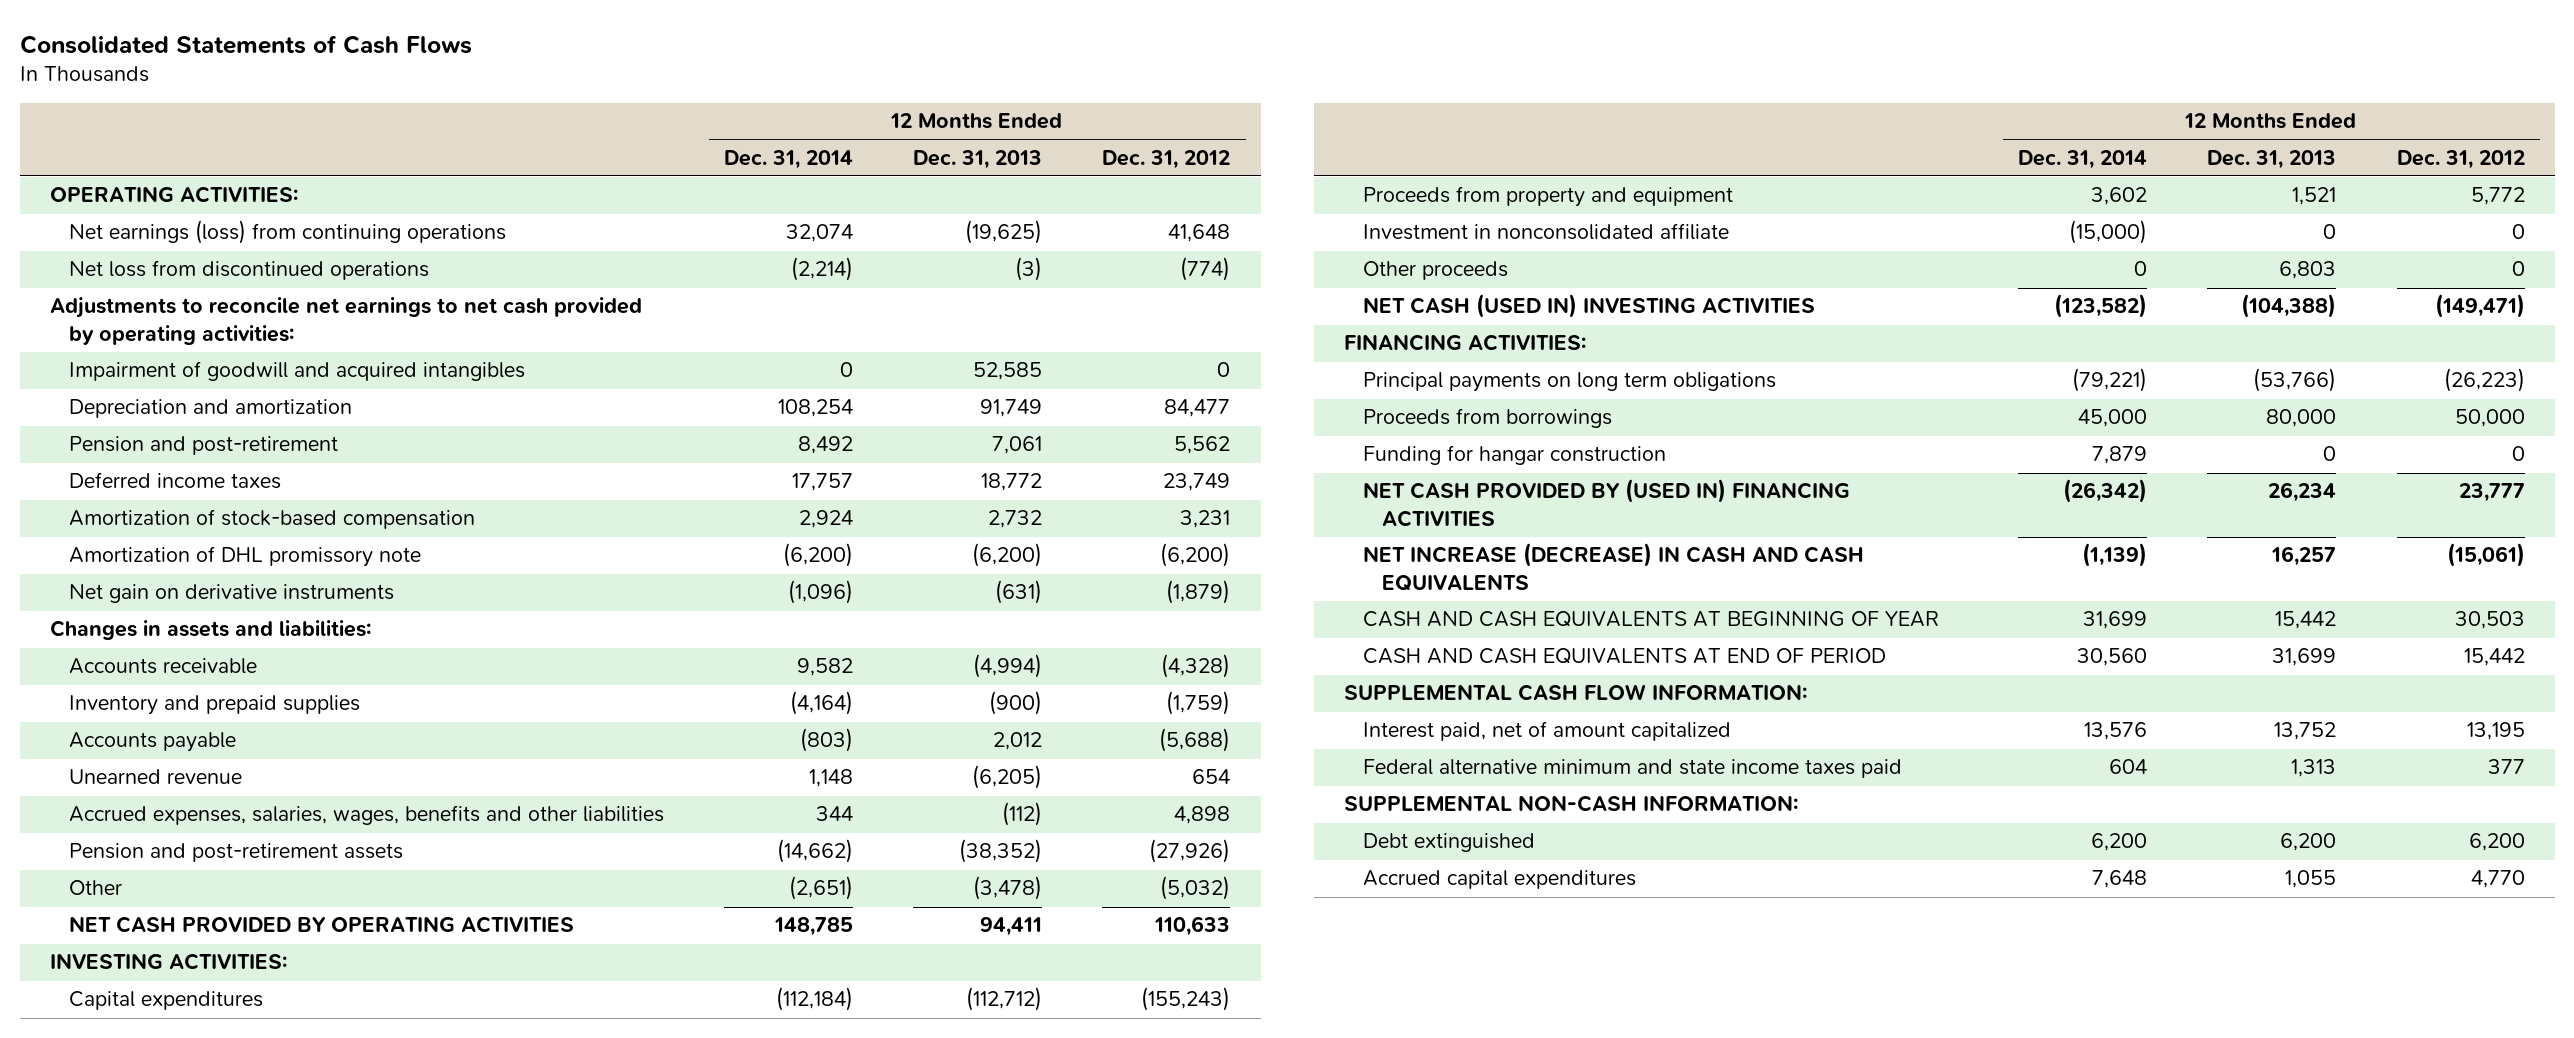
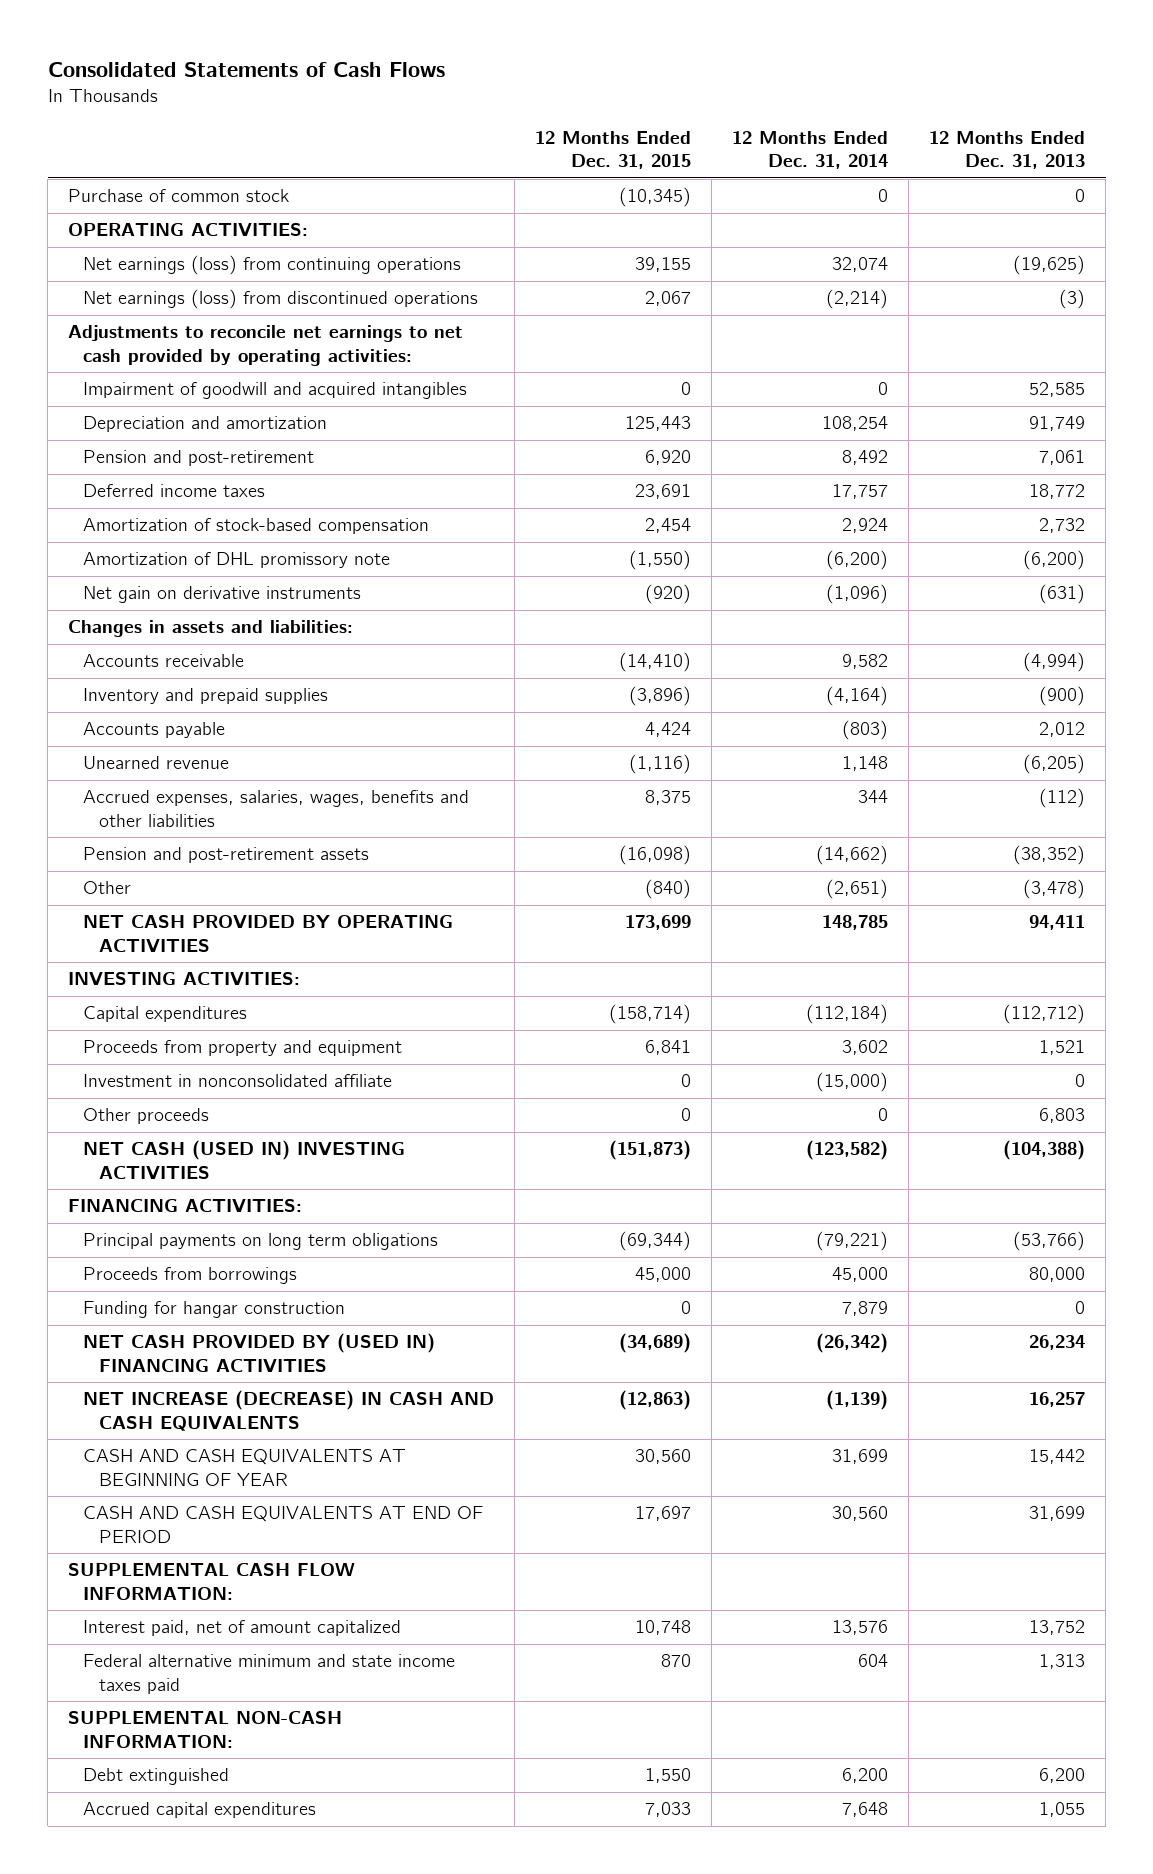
[1102,149,1231,169] Dec. 31, 2012 -> none
none -> [535,130,692,170] 12 Months Ended Dec. 31, 2015
none -> [68,189,290,203] Purchase of common stock
[68,260,429,281] Net loss from discontinued operations -> [83,289,479,310] Net earnings (loss) from discontinued operations

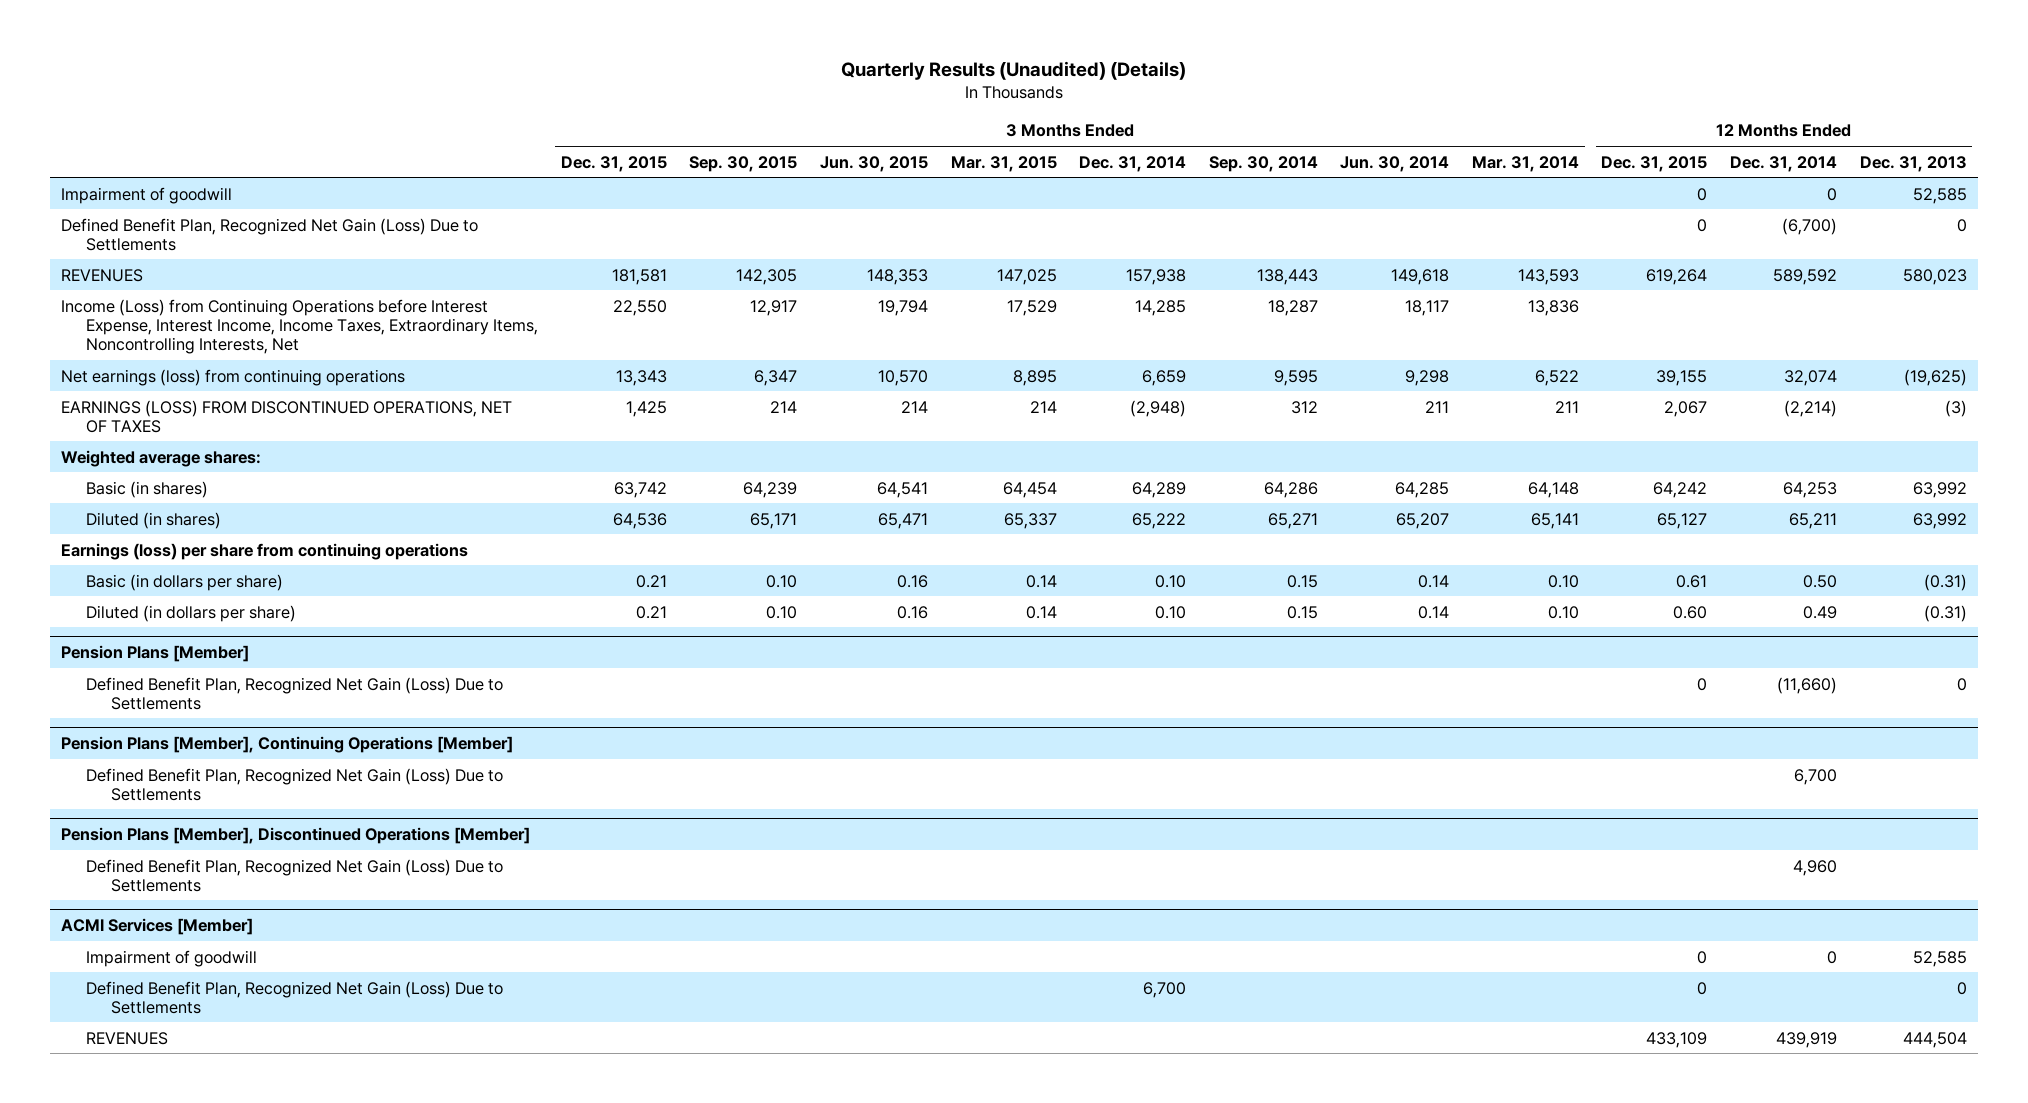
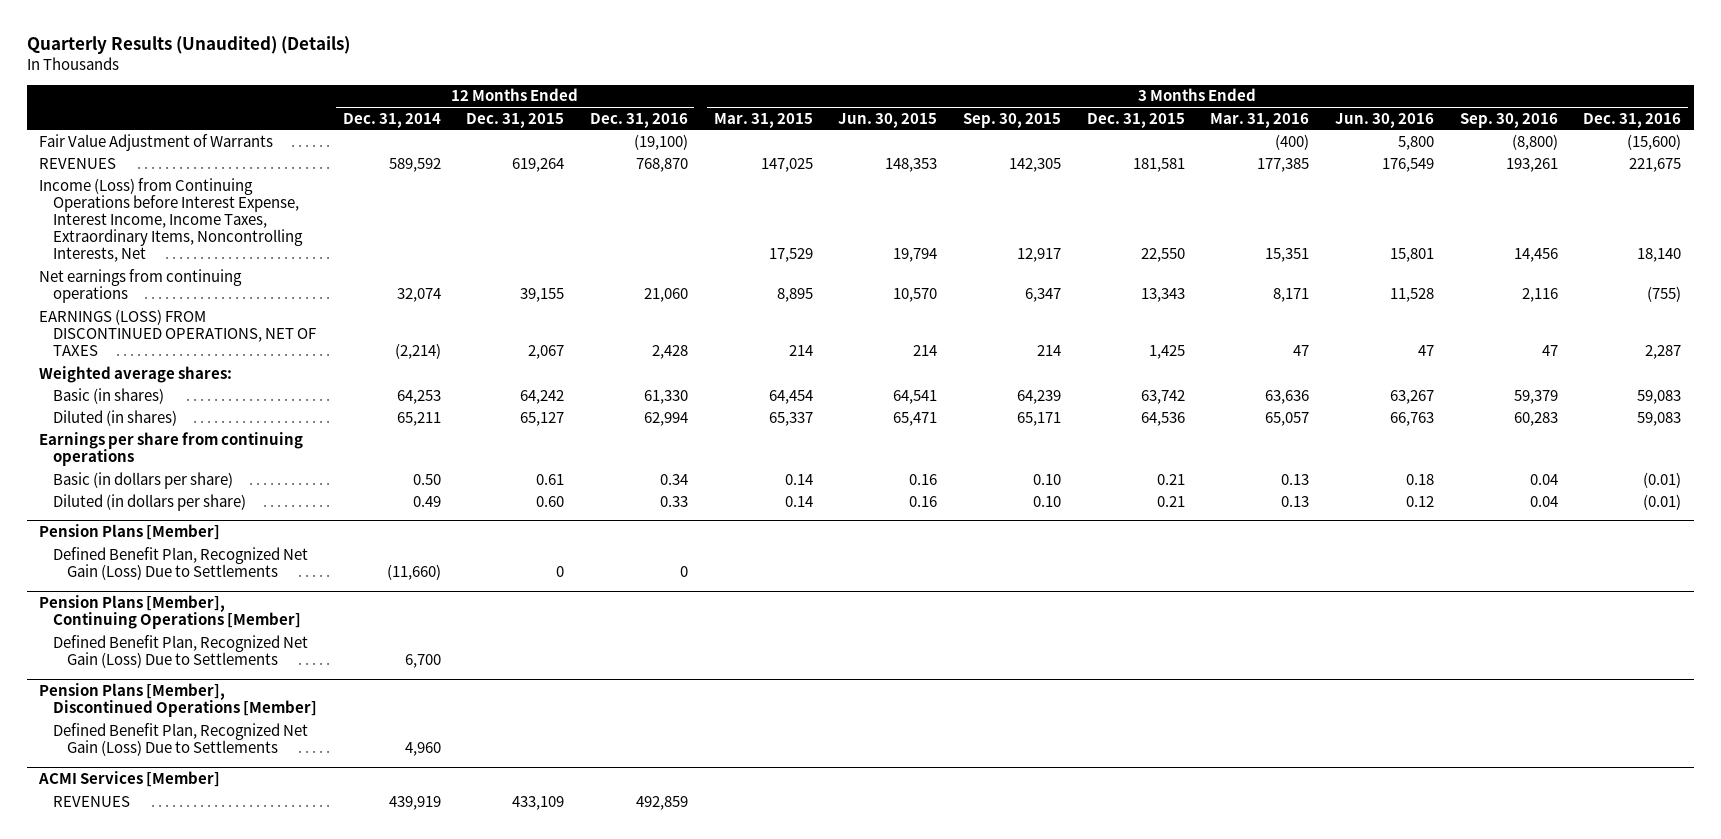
[1079,155,1187,172] Dec. 31, 2014 -> none
[1208,155,1318,172] Sep. 30, 2014 -> none
[1340,155,1450,172] Jun. 30, 2014 -> none
[1471,155,1579,172] Mar. 31, 2014 -> none
[1859,155,1967,172] Dec. 31, 2013 -> none
none -> [590,112,689,128] Dec. 31, 2016
none -> [1210,112,1310,128] Mar. 31, 2016
none -> [1334,112,1434,128] Jun. 30, 2016
none -> [1459,112,1558,128] Sep. 30, 2016
none -> [1583,112,1682,128] Dec. 31, 2016
[61,186,233,204] Impairment of goodwill -> none
[61,217,479,251] Defined Benefit Plan, Recognized Net Gain (Loss) Due to Settlements -> none
none -> [39,133,274,151] Fair Value Adjustment of Warrants
[61,368,406,386] Net earnings (loss) from continuing operations -> [39,268,243,303] Net earnings from continuing operations
[61,542,469,560] Earnings (loss) per share from continuing operations -> [39,431,304,466] Earnings per share from continuing operations
[86,949,258,967] Impairment of goodwill -> none
[86,980,504,1014] Defined Benefit Plan, Recognized Net Gain (Loss) Due to Settlements -> none

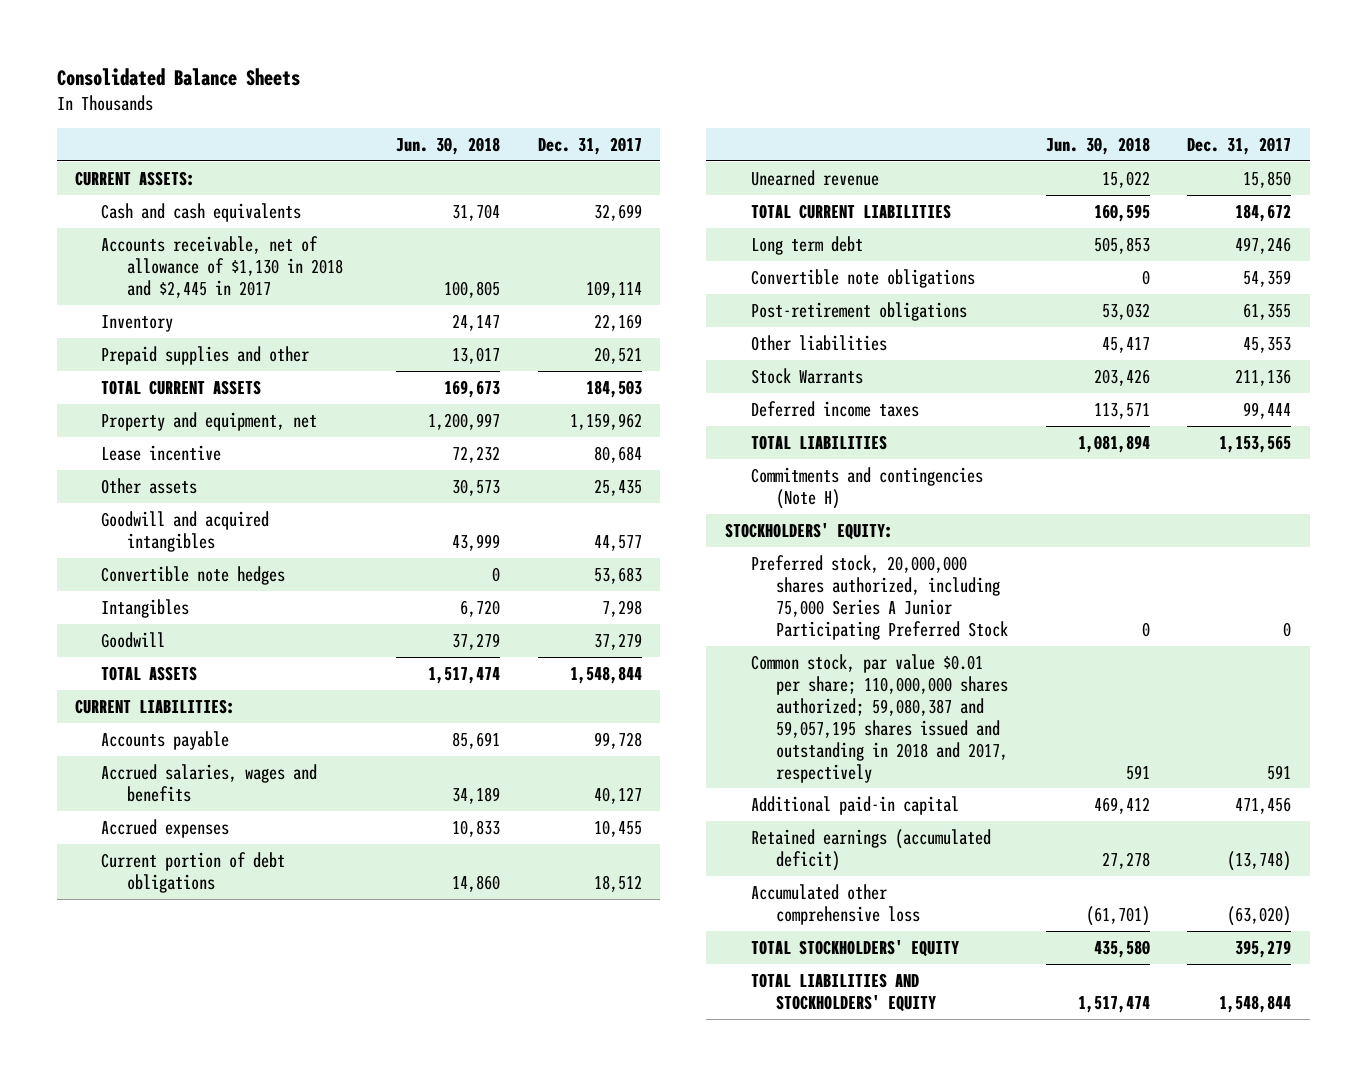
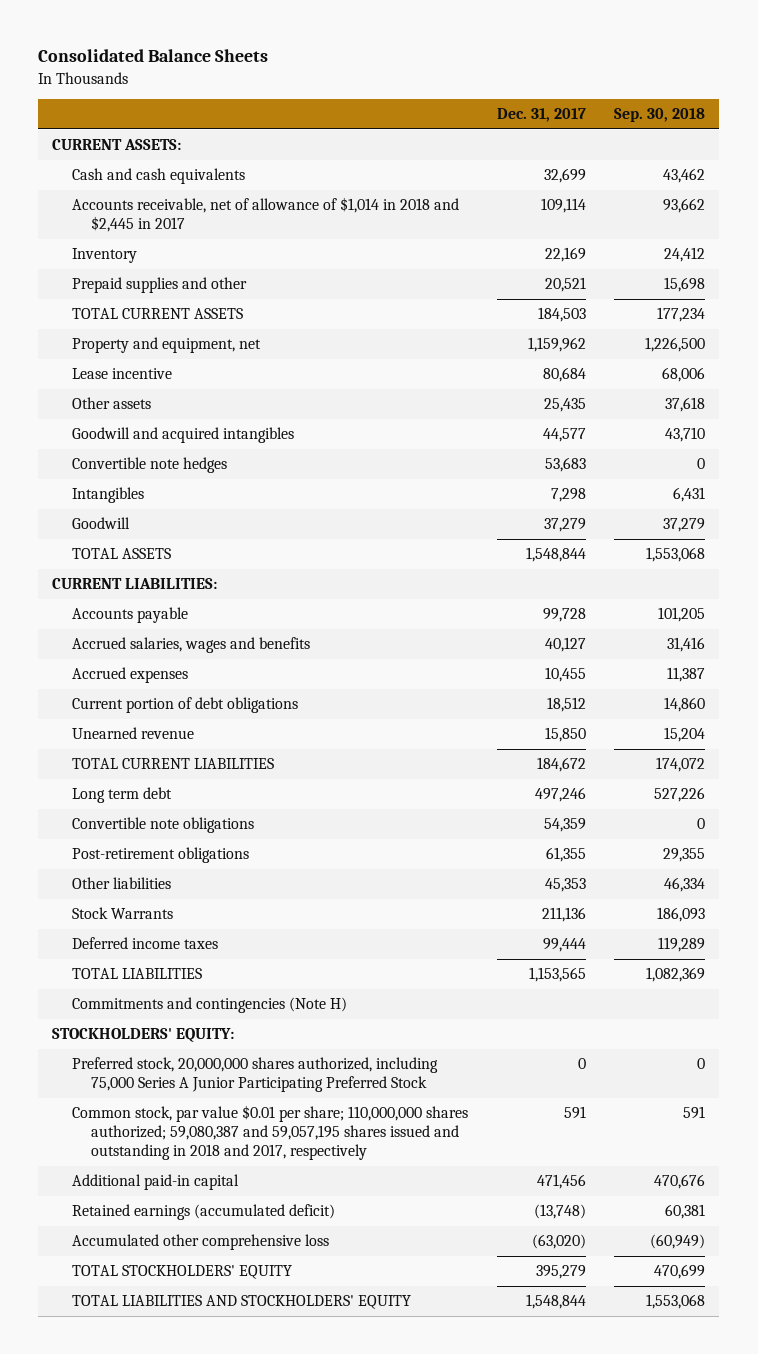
[396,137,501,156] Jun. 30, 2018 -> none
none -> [614,108,706,123] Sep. 30, 2018
[101,235,343,298] Accounts receivable, net of allowance of $1,130 in 2018 and $2,445 in 2017 -> [71,197,459,233] Accounts receivable, net of allowance of $1,014 in 2018 and $2,445 in 2017

